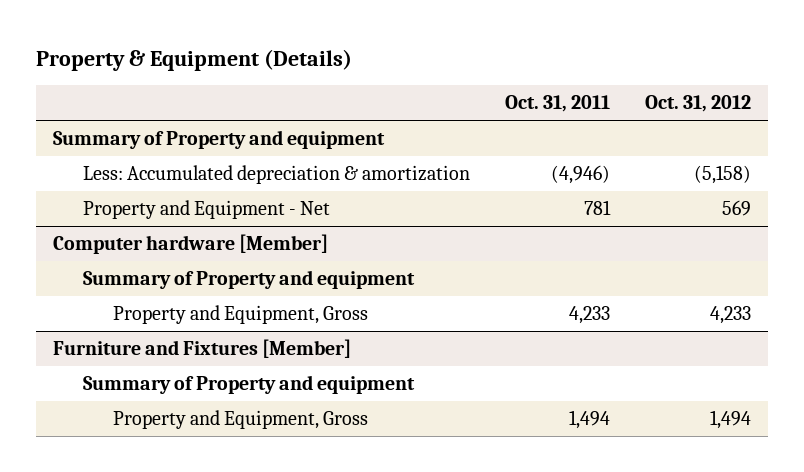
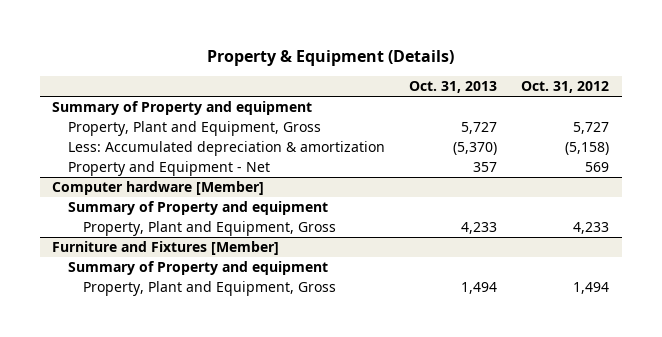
[504,95,610,113] Oct. 31, 2011 -> none
none -> [409,81,498,94] Oct. 31, 2013
none -> [67,121,321,137] Property, Plant and Equipment, Gross
[112,305,368,325] Property and Equipment, Gross -> [83,221,337,237] Property, Plant and Equipment, Gross
[112,410,368,430] Property and Equipment, Gross -> [83,281,337,297] Property, Plant and Equipment, Gross

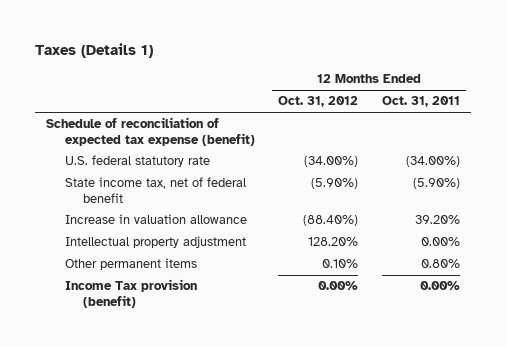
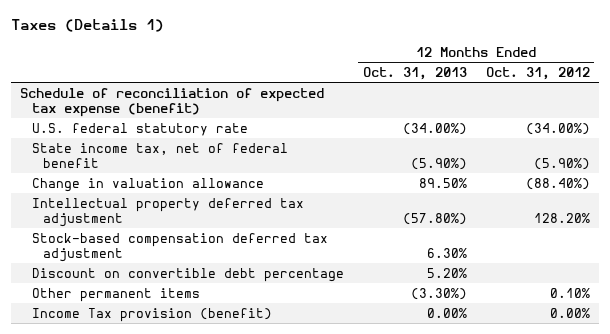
[381,96,460,108] Oct. 31, 2011 -> none
none -> [362,66,467,80] Oct. 31, 2013
[64,214,247,225] Increase in valuation allowance -> [31,177,264,192] Change in valuation allowance
[64,236,246,249] Intellectual property adjustment -> [31,197,304,227] Intellectual property deferred tax adjustment
none -> [31,232,328,262] Stock-based compensation deferred tax adjustment
none -> [31,267,344,282] Discount on convertible debt percentage

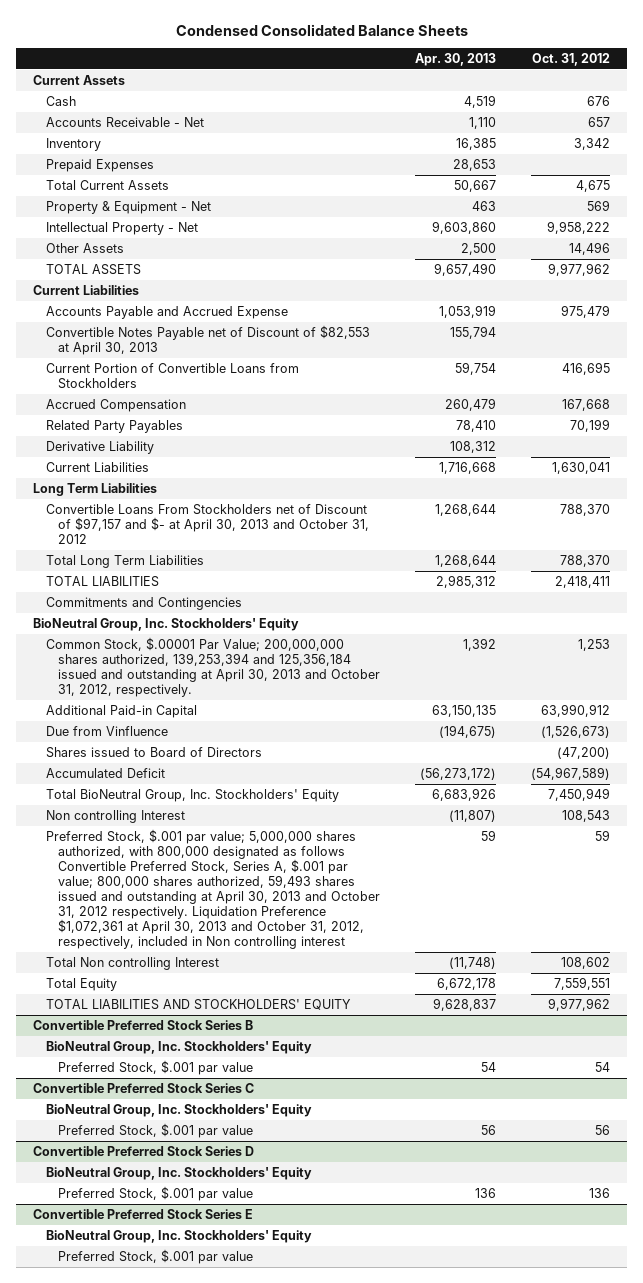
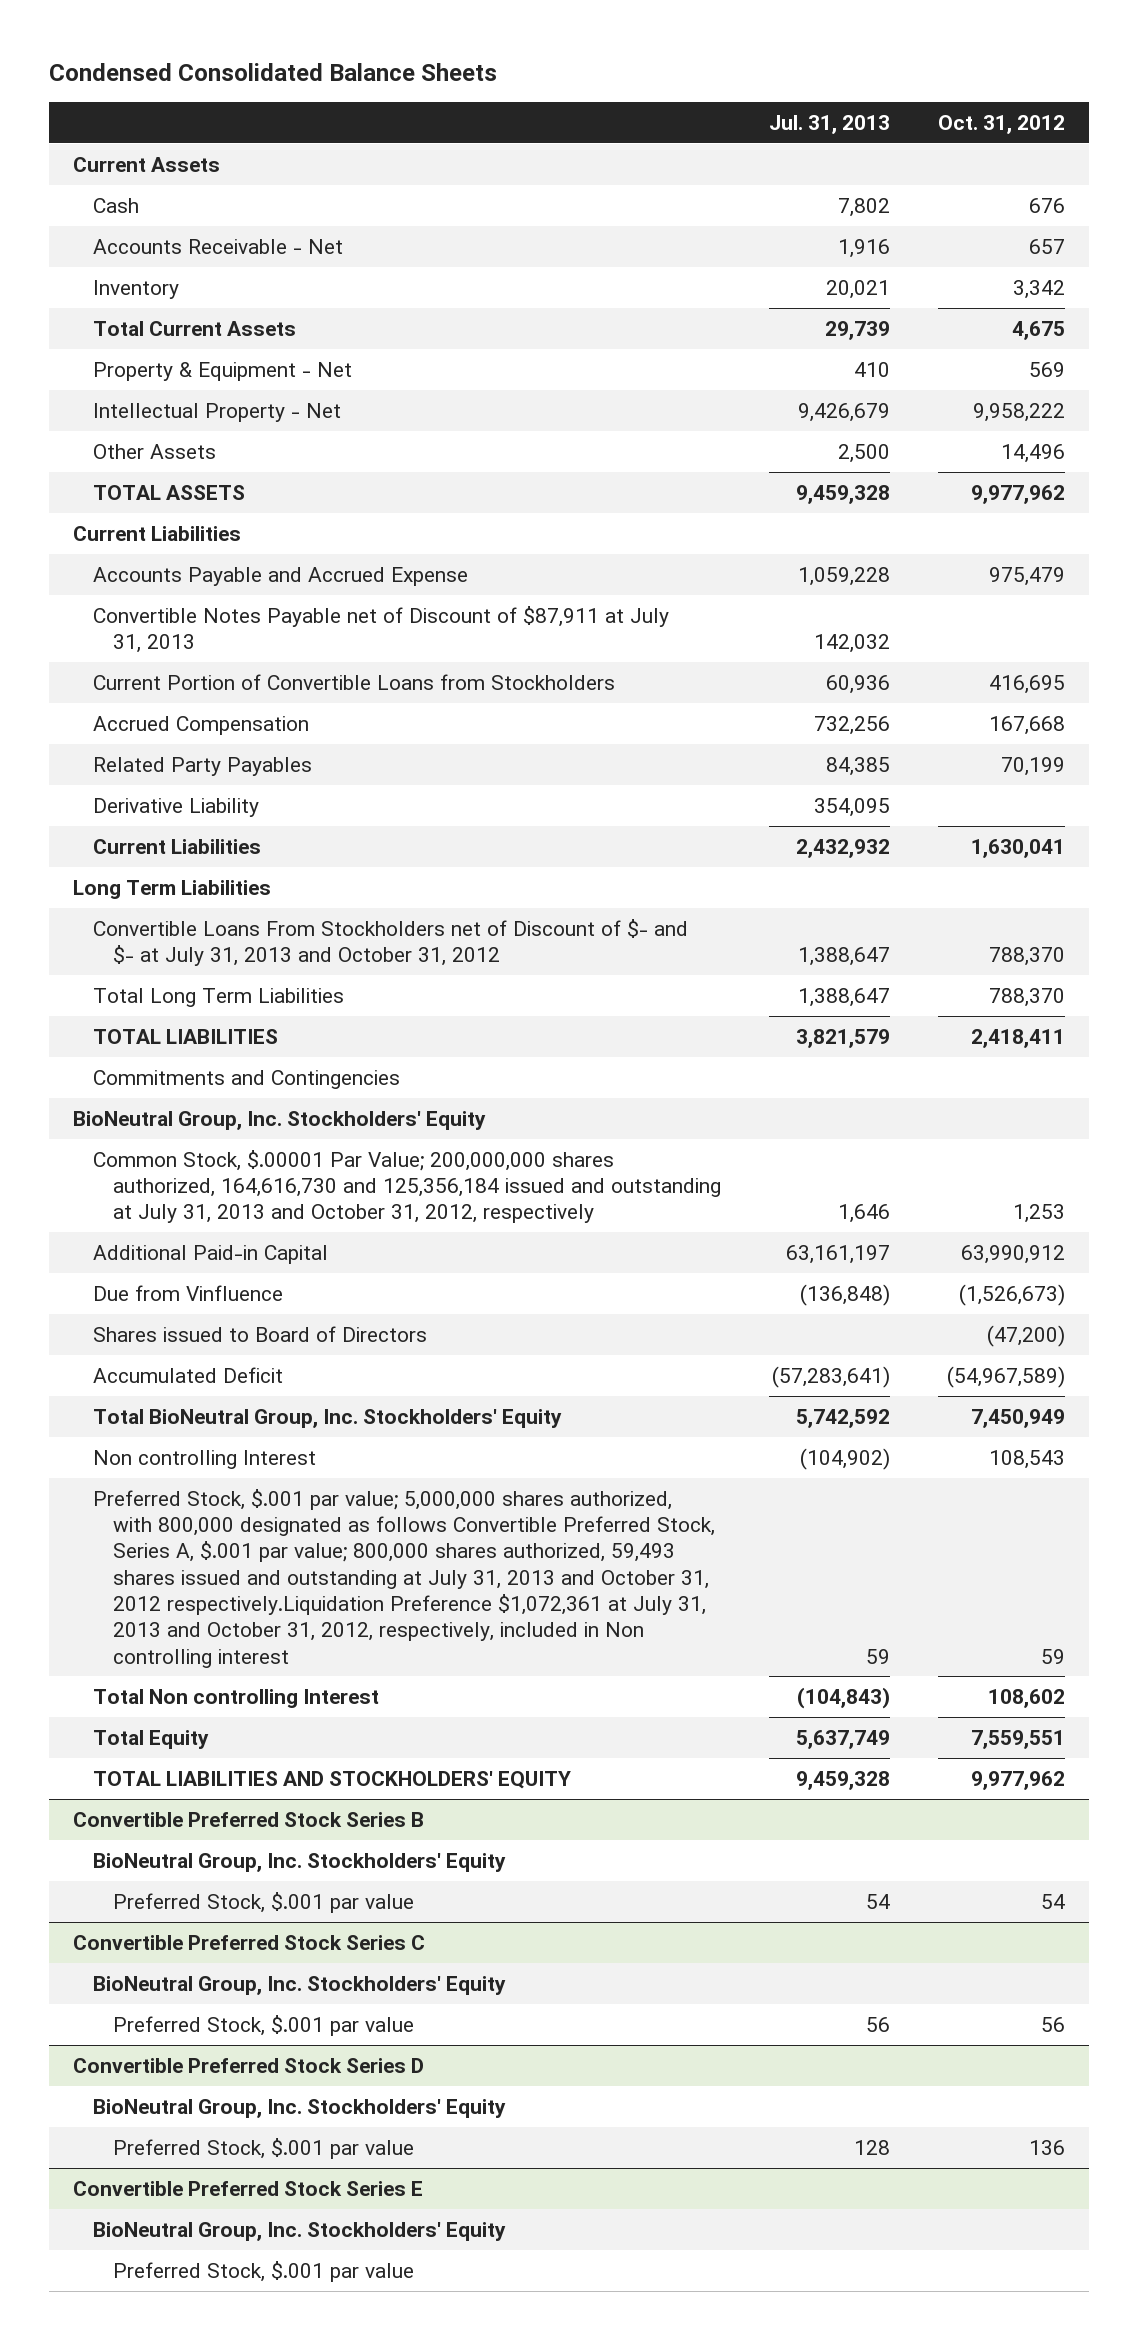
[415,53,497,67] Apr. 30, 2013 -> none
none -> [768,114,890,134] Jul. 31, 2013
[45,158,154,172] Prepaid Expenses -> none
[45,324,370,355] Convertible Notes Payable net of Discount of $82,553 at April 30, 2013 -> [92,605,669,653] Convertible Notes Payable net of Discount of $87,911 at July 31, 2013
[45,503,370,544] Convertible Loans From Stockholders net of Discount of $97,157 and $- at April 30, 2013 and October 31, 2012 -> [92,918,688,966] Convertible Loans From Stockholders net of Discount of $- and $- at July 31, 2013 and October 31, 2012
[45,636,381,697] Common Stock, $.00001 Par Value; 200,000,000 shares authorized, 139,253,394 and 125,356,184 issued and outstanding at April 30, 2013 and October 31, 2012, respectively. -> [92,1149,721,1224] Common Stock, $.00001 Par Value; 200,000,000 shares authorized, 164,616,730 and 125,356,184 issued and outstanding at July 31, 2013 and October 31, 2012, respectively
[45,828,381,949] Preferred Stock, $.001 par value; 5,000,000 shares authorized, with 800,000 designated as follows Convertible Preferred Stock, Series A, $.001 par value; 800,000 shares authorized, 59,493 shares issued and outstanding at April 30, 2013 and October 31, 2012 respectively. Liquidation Preference $1,072,361 at April 30, 2013 and October 31, 2012, respectively, included in Non controlling interest -> [92,1488,715,1668] Preferred Stock, $.001 par value; 5,000,000 shares authorized, with 800,000 designated as follows Convertible Preferred Stock, Series A, $.001 par value; 800,000 shares authorized, 59,493 shares issued and outstanding at July 31, 2013 and October 31, 2012 respectively.Liquidation Preference $1,072,361 at July 31, 2013 and October 31, 2012, respectively, included in Non controlling interest

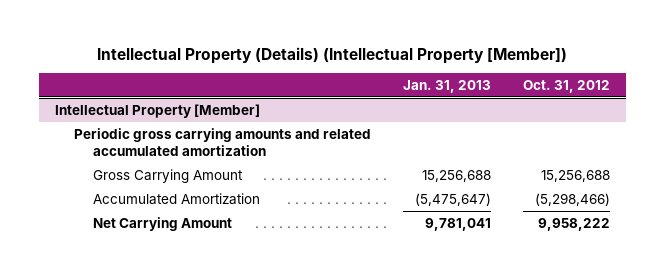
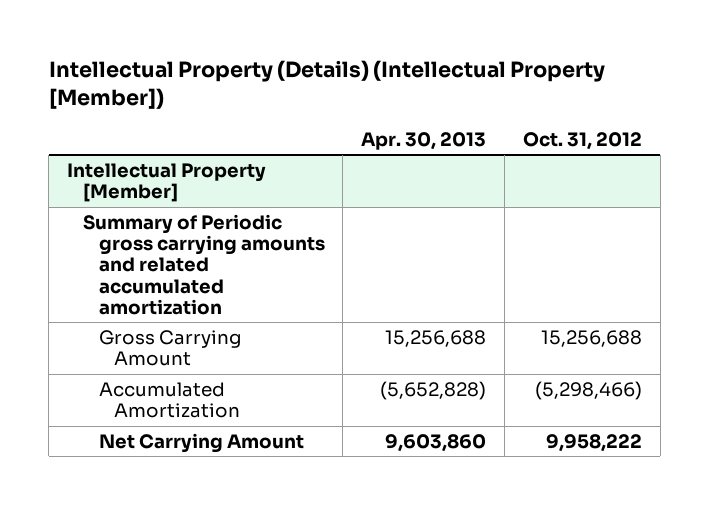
[402,79,491,93] Jan. 31, 2013 -> none
none -> [361,131,487,150] Apr. 30, 2013
[73,127,371,156] Periodic gross carrying amounts and related accumulated amortization -> [82,213,325,315] Summary of Periodic gross carrying amounts and related accumulated amortization

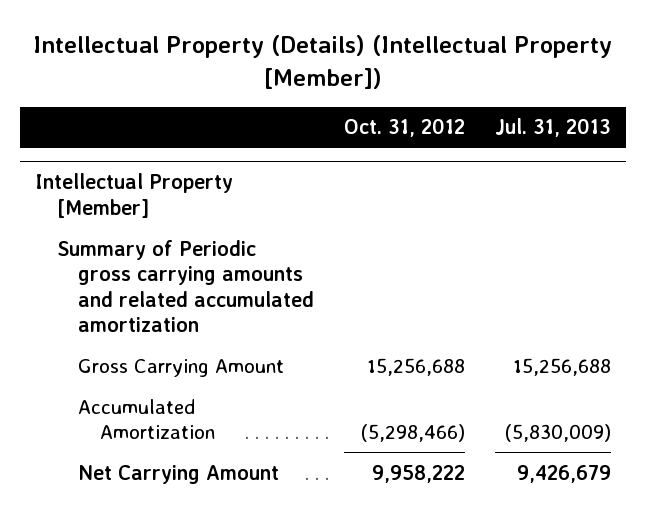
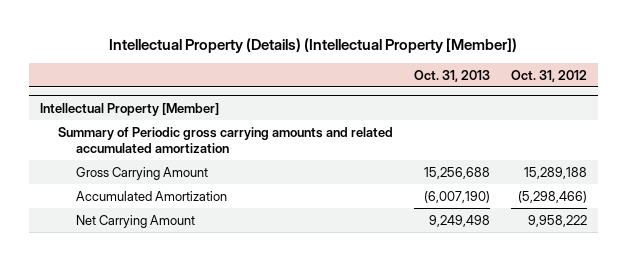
[495,118,612,138] Jul. 31, 2013 -> none
none -> [413,69,490,82] Oct. 31, 2013
[367,357,466,376] 15,256,688 -> [524,166,588,179] 15,289,188

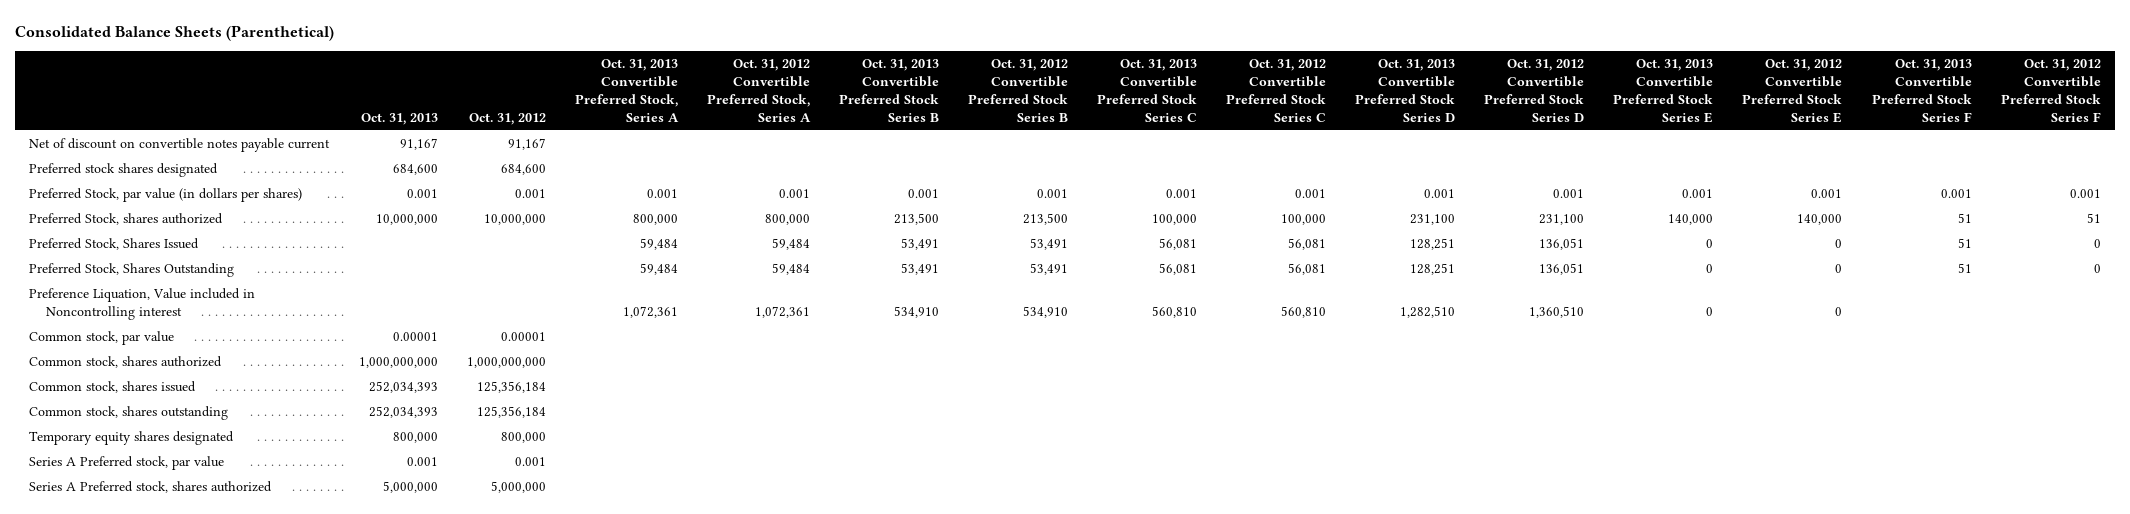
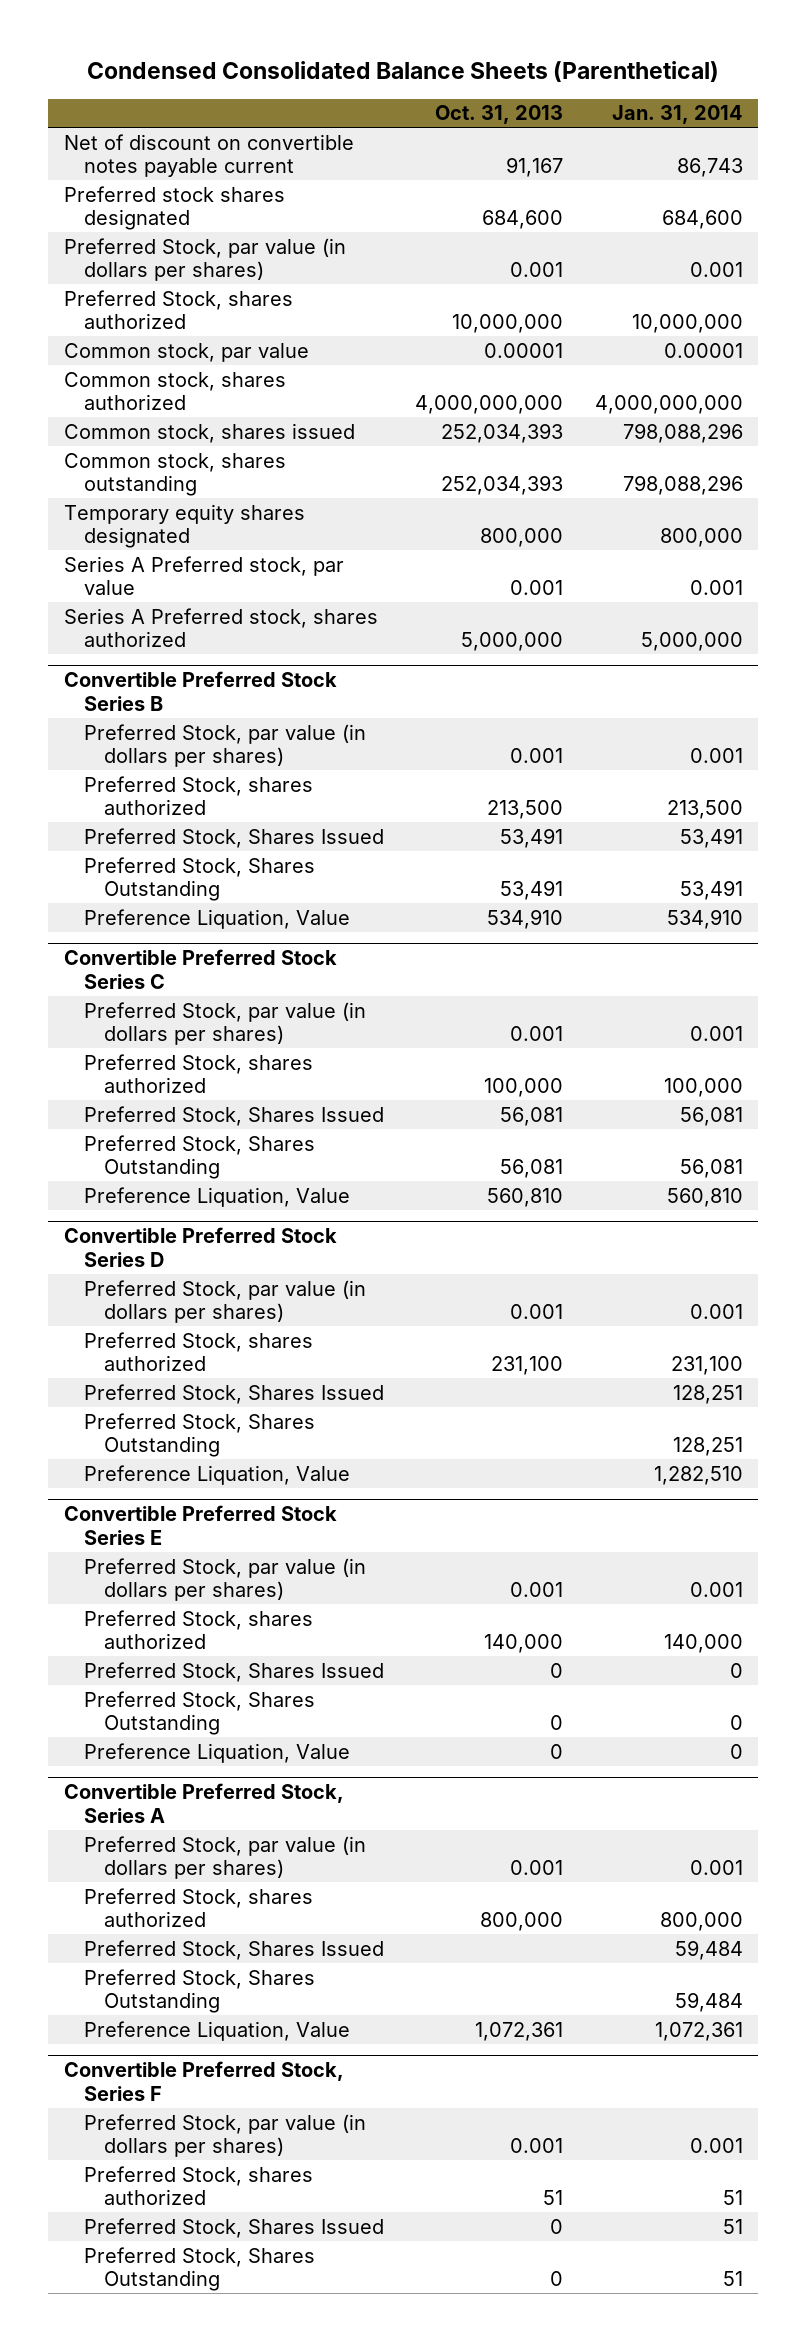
[14,24,334,41] Consolidated Balance Sheets (Parenthetical) -> [87,60,720,82] Condensed Consolidated Balance Sheets (Parenthetical)
[468,112,546,125] Oct. 31, 2012 -> none
[574,58,679,122] Oct. 31, 2013 Convertible Preferred Stock, Series A -> none
[706,58,811,122] Oct. 31, 2012 Convertible Preferred Stock, Series A -> none
[838,58,939,122] Oct. 31, 2013 Convertible Preferred Stock Series B -> none
[967,58,1068,122] Oct. 31, 2012 Convertible Preferred Stock Series B -> none
[1097,58,1198,122] Oct. 31, 2013 Convertible Preferred Stock Series C -> none
[1226,58,1327,122] Oct. 31, 2012 Convertible Preferred Stock Series C -> none
[1355,58,1456,122] Oct. 31, 2013 Convertible Preferred Stock Series D -> none
[1484,58,1585,122] Oct. 31, 2012 Convertible Preferred Stock Series D -> none
[1613,58,1714,123] Oct. 31, 2013 Convertible Preferred Stock Series E -> none
[1742,58,1843,123] Oct. 31, 2012 Convertible Preferred Stock Series E -> none
[1871,58,1972,122] Oct. 31, 2013 Convertible Preferred Stock Series F -> none
[2000,58,2101,122] Oct. 31, 2012 Convertible Preferred Stock Series F -> none
none -> [611,105,743,125] Jan. 31, 2014
[29,237,200,250] Preferred Stock, Shares Issued -> none
[29,262,235,277] Preferred Stock, Shares Outstanding -> none
[29,287,256,320] Preference Liquation, Value included in Noncontrolling interest -> none
[358,356,438,368] 1,000,000,000 -> [415,395,564,415] 4,000,000,000
none -> [63,671,337,711] Convertible Preferred Stock Series B
none -> [83,723,366,768] Preferred Stock, par value (in dollars per shares)
none -> [83,775,313,816] Preferred Stock, shares authorized
none -> [83,827,384,848] Preferred Stock, Shares Issued
none -> [83,856,315,902] Preferred Stock, Shares Outstanding
none -> [83,908,350,929] Preference Liquation, Value
none -> [63,949,337,989] Convertible Preferred Stock Series C
none -> [83,1001,366,1046] Preferred Stock, par value (in dollars per shares)
none -> [83,1053,313,1094] Preferred Stock, shares authorized
none -> [83,1105,384,1126] Preferred Stock, Shares Issued
none -> [83,1134,315,1180] Preferred Stock, Shares Outstanding
none -> [83,1186,350,1207] Preference Liquation, Value
none -> [63,1227,337,1267] Convertible Preferred Stock Series D
none -> [83,1279,366,1324] Preferred Stock, par value (in dollars per shares)
none -> [83,1331,313,1372] Preferred Stock, shares authorized
none -> [83,1383,384,1404] Preferred Stock, Shares Issued
none -> [83,1412,315,1458] Preferred Stock, Shares Outstanding
none -> [83,1464,350,1485] Preference Liquation, Value
none -> [63,1505,337,1545] Convertible Preferred Stock Series E
none -> [83,1557,366,1602] Preferred Stock, par value (in dollars per shares)
none -> [83,1609,313,1650] Preferred Stock, shares authorized
none -> [83,1661,384,1682] Preferred Stock, Shares Issued
none -> [83,1690,315,1736] Preferred Stock, Shares Outstanding
none -> [83,1742,350,1763] Preference Liquation, Value
none -> [63,1783,344,1823] Convertible Preferred Stock, Series A
none -> [83,1835,366,1880] Preferred Stock, par value (in dollars per shares)
none -> [83,1887,313,1928] Preferred Stock, shares authorized
none -> [83,1939,384,1960] Preferred Stock, Shares Issued
none -> [83,1968,315,2014] Preferred Stock, Shares Outstanding
none -> [83,2020,350,2041] Preference Liquation, Value
none -> [63,2061,344,2101] Convertible Preferred Stock, Series F
none -> [83,2113,366,2158] Preferred Stock, par value (in dollars per shares)
none -> [83,2165,313,2206] Preferred Stock, shares authorized
none -> [83,2217,384,2238] Preferred Stock, Shares Issued
none -> [83,2246,315,2292] Preferred Stock, Shares Outstanding

